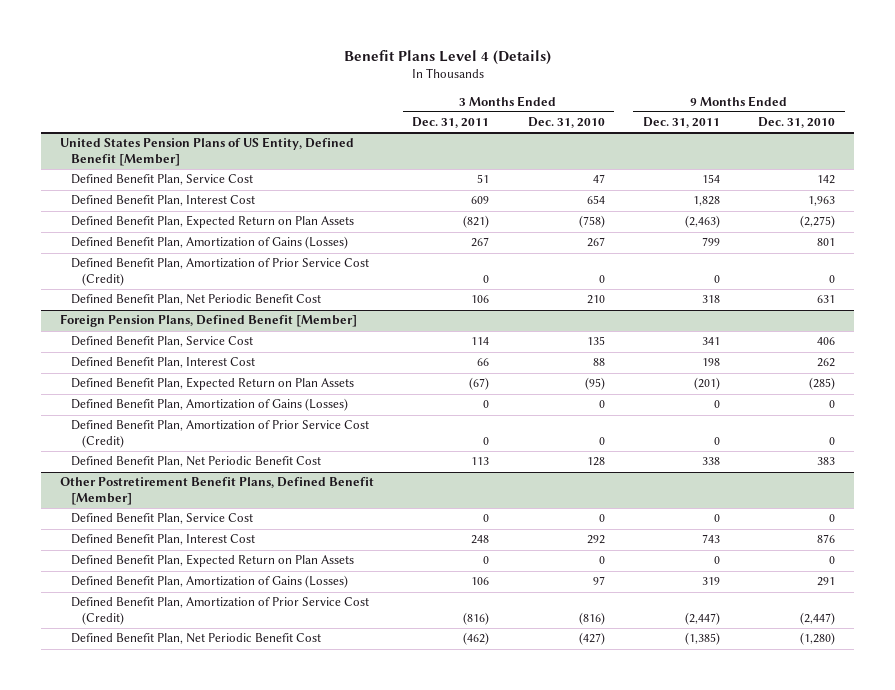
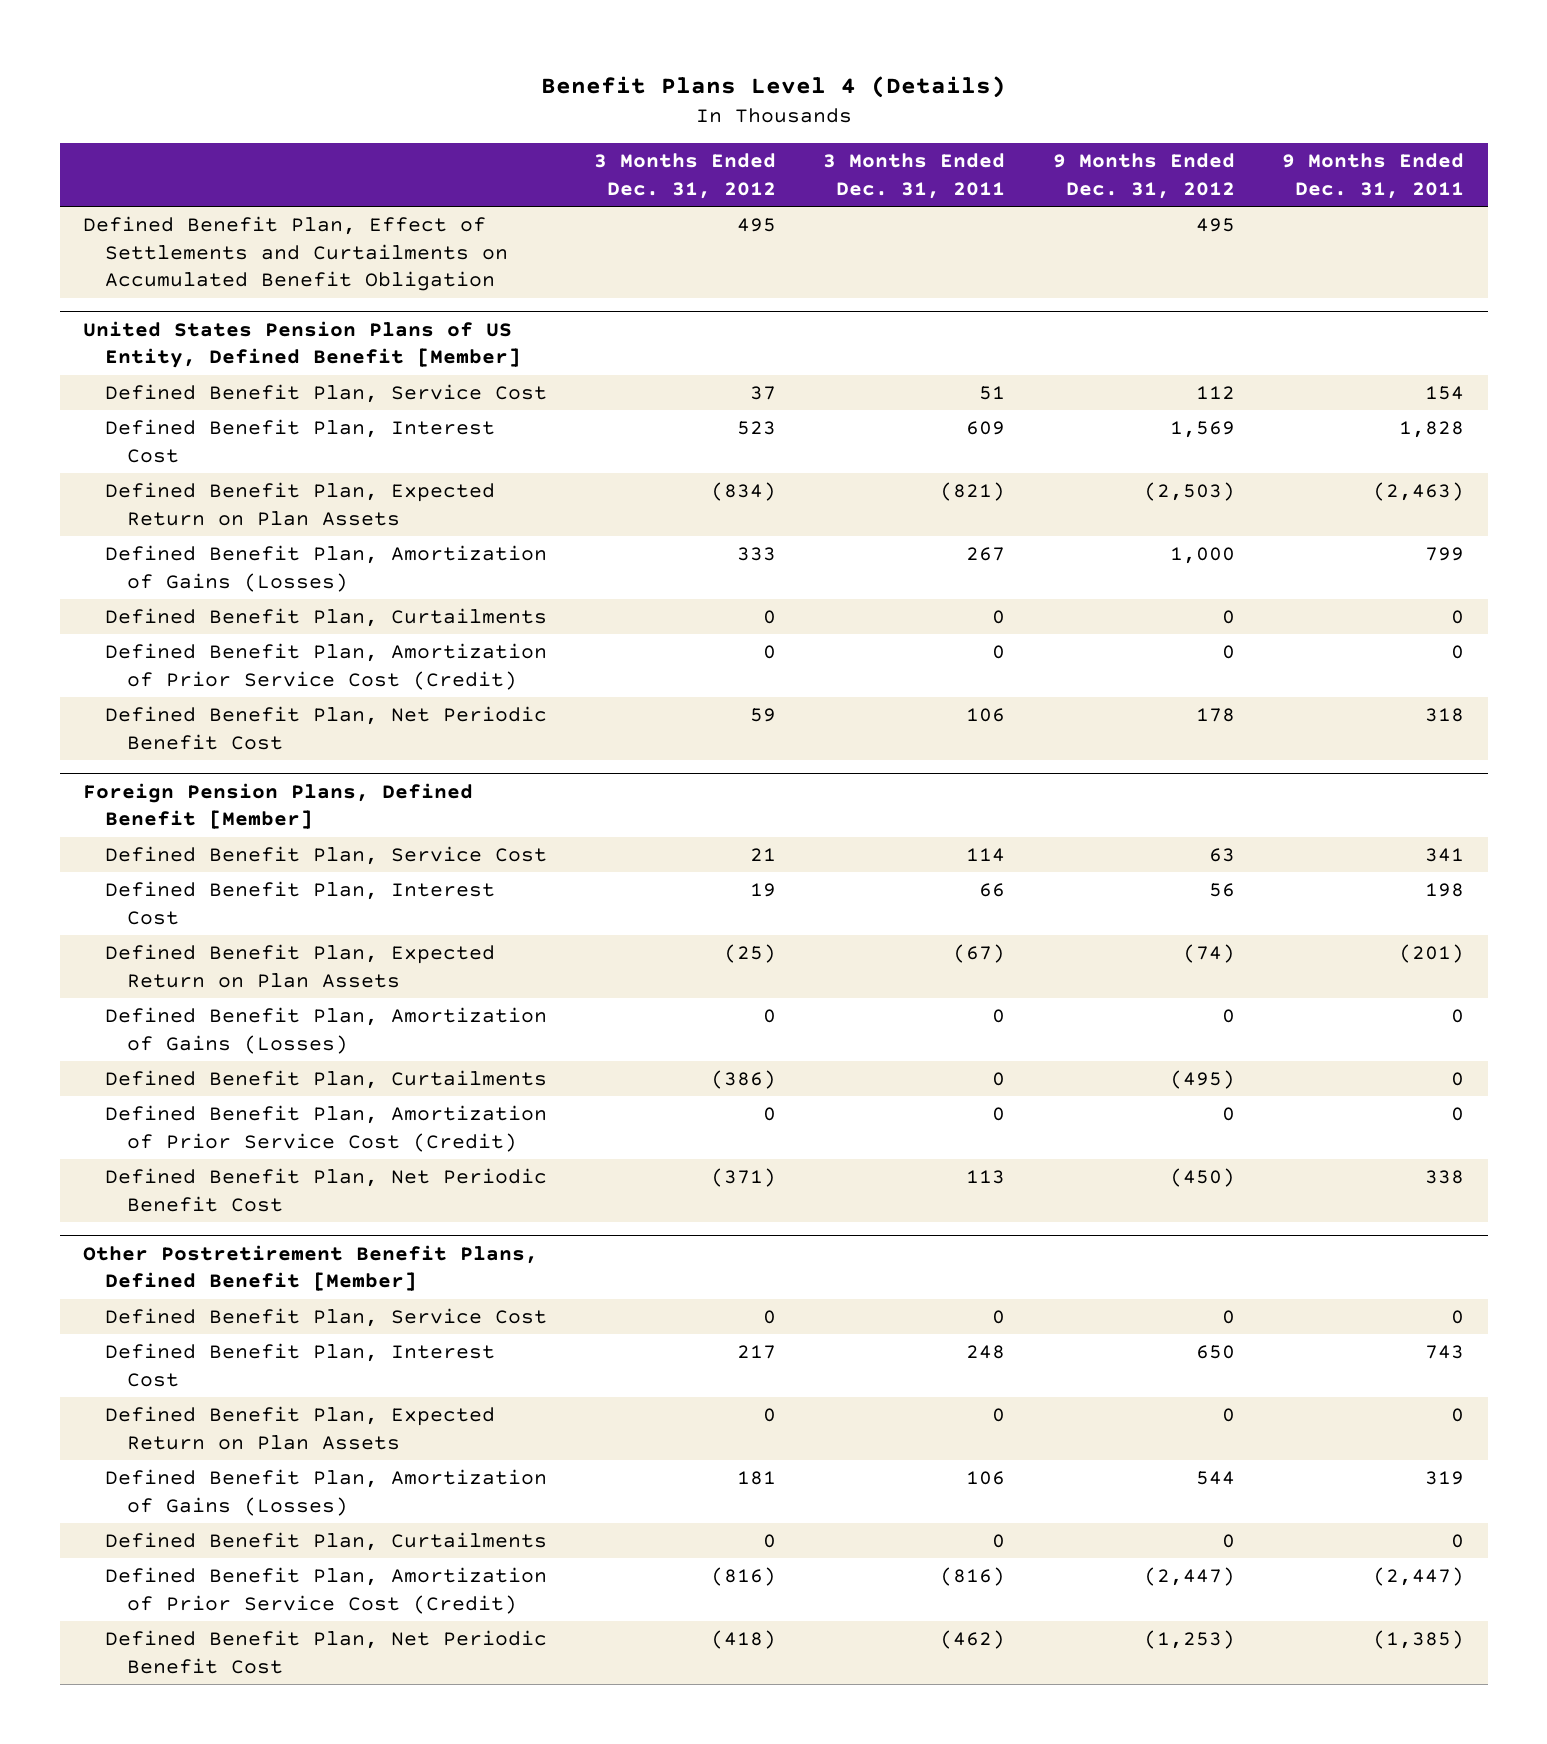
[527,117,605,129] Dec. 31, 2010 -> none
[758,117,836,129] Dec. 31, 2010 -> none
none -> [594,153,777,199] 3 Months Ended Dec. 31, 2012
none -> [1052,153,1235,199] 9 Months Ended Dec. 31, 2012
none -> [83,216,508,292] Defined Benefit Plan, Effect of Settlements and Curtailments on Accumulated Benefit Obligation
none -> [104,608,547,628] Defined Benefit Plan, Curtailments
none -> [104,1070,547,1090] Defined Benefit Plan, Curtailments
none -> [104,1532,547,1552] Defined Benefit Plan, Curtailments

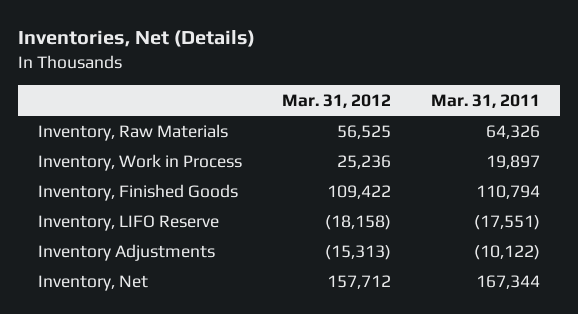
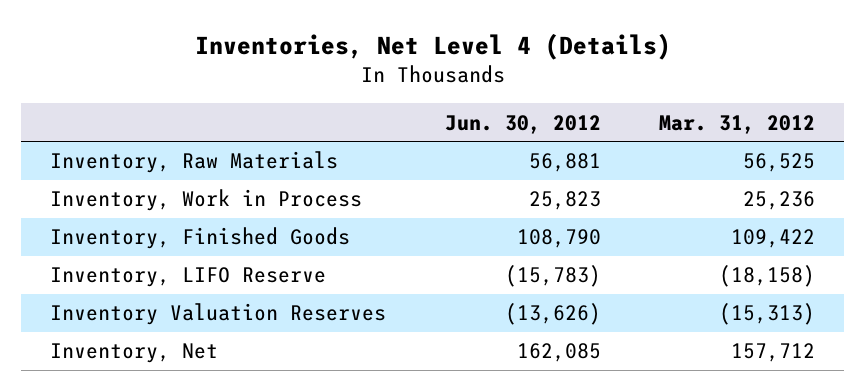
[17,30,255,48] Inventories, Net (Details) -> [194,32,671,60] Inventories, Net Level 4 (Details)
[430,93,540,108] Mar. 31, 2011 -> none
none -> [444,114,601,134] Jun. 30, 2012
[37,243,215,261] Inventory Adjustments -> [50,303,387,326] Inventory Valuation Reserves

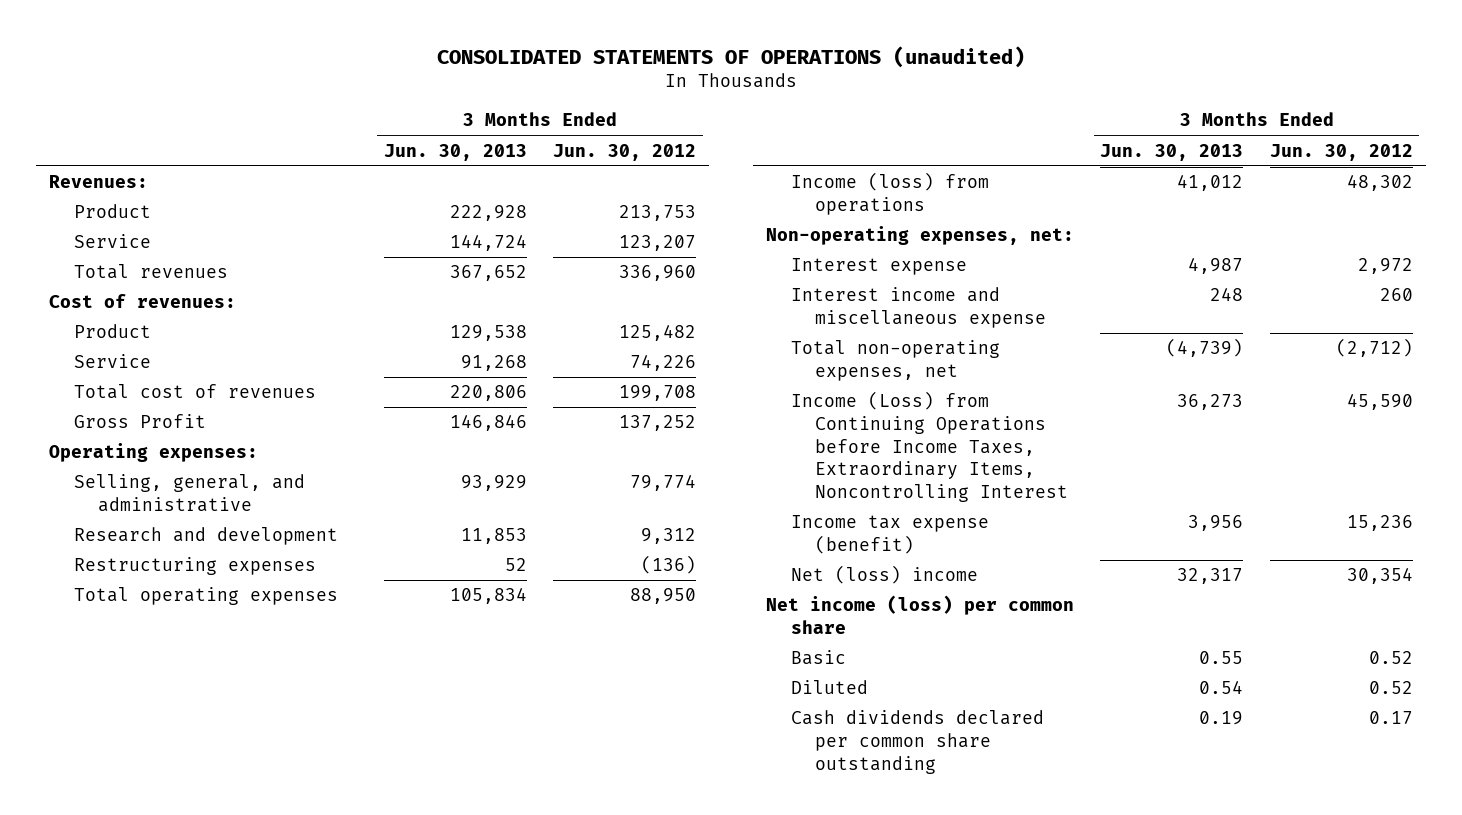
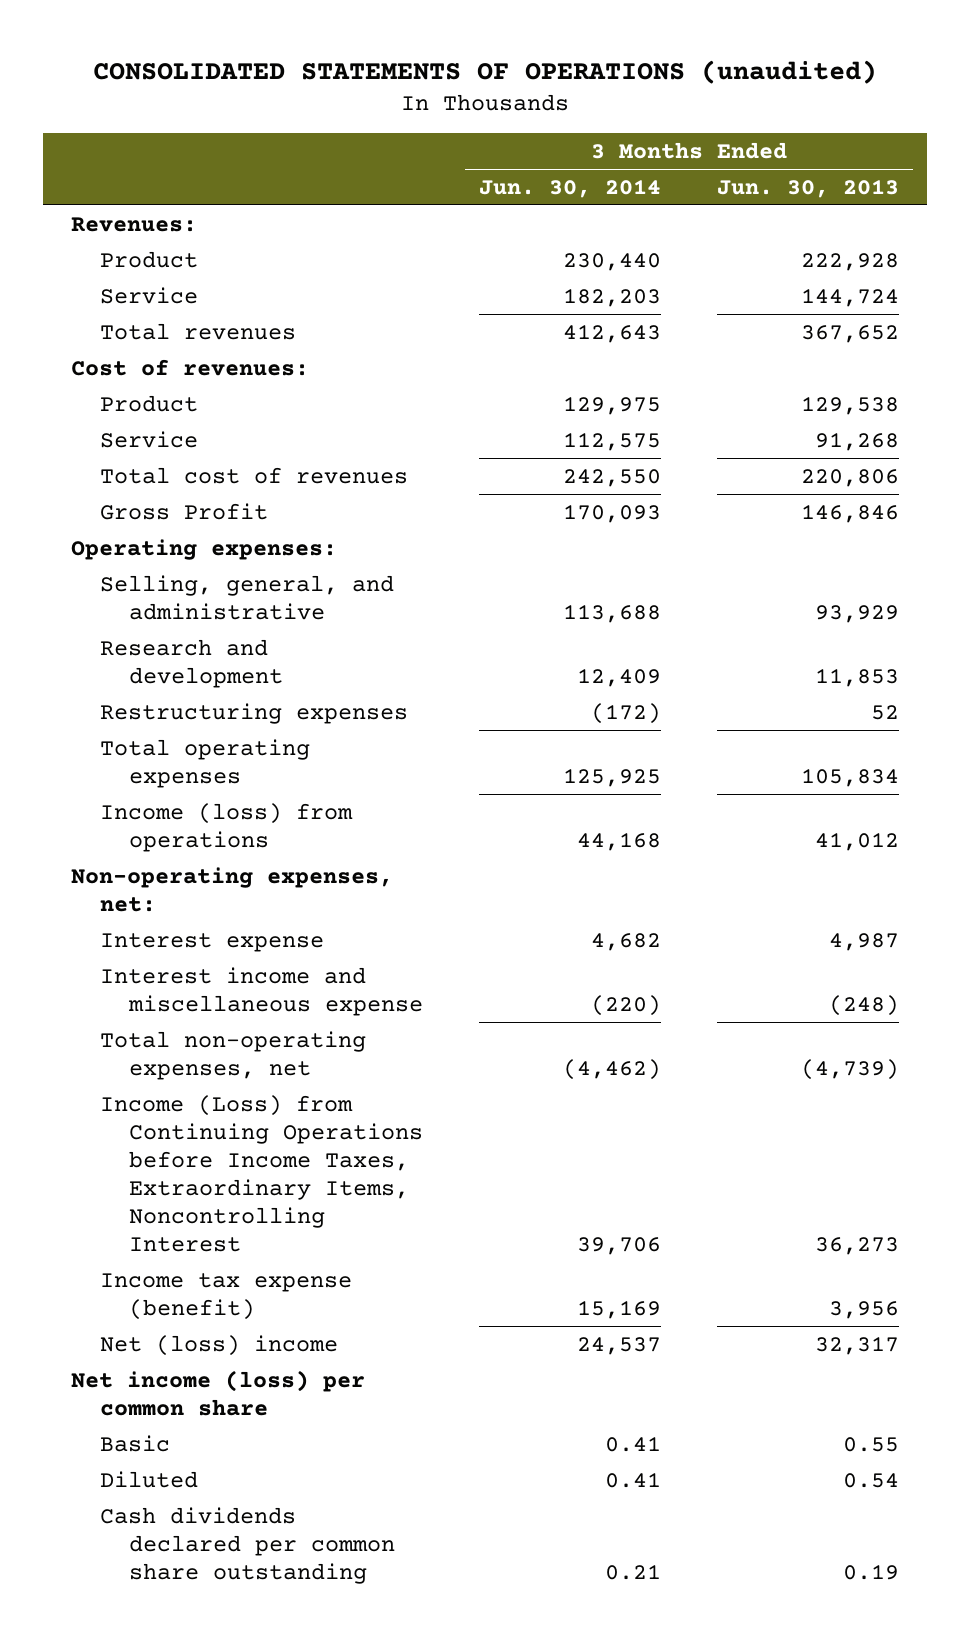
[552,143,696,161] Jun. 30, 2012 -> none
none -> [478,178,661,198] Jun. 30, 2014
[1210,287,1244,302] 248 -> [828,994,899,1016] (248)

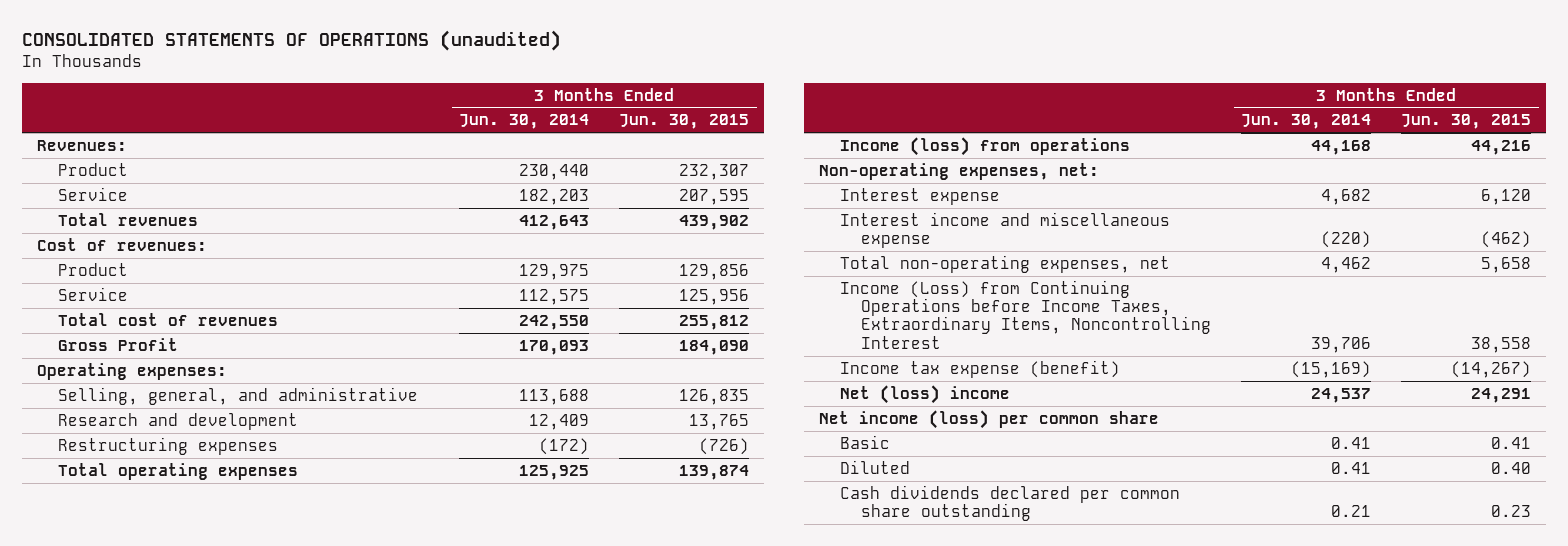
[716,178,899,198] Jun. 30, 2013 -> none
none -> [619,114,750,130] Jun. 30, 2015
[562,1058,661,1080] (4,462) -> [1321,256,1372,273] 4,462
[576,1299,661,1319] 15,169 -> [1291,360,1372,378] (15,169)

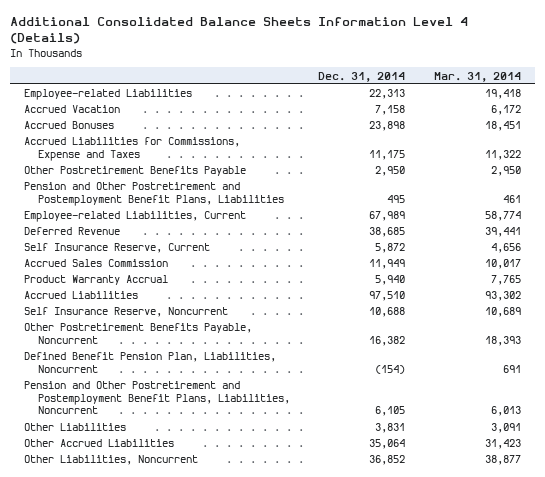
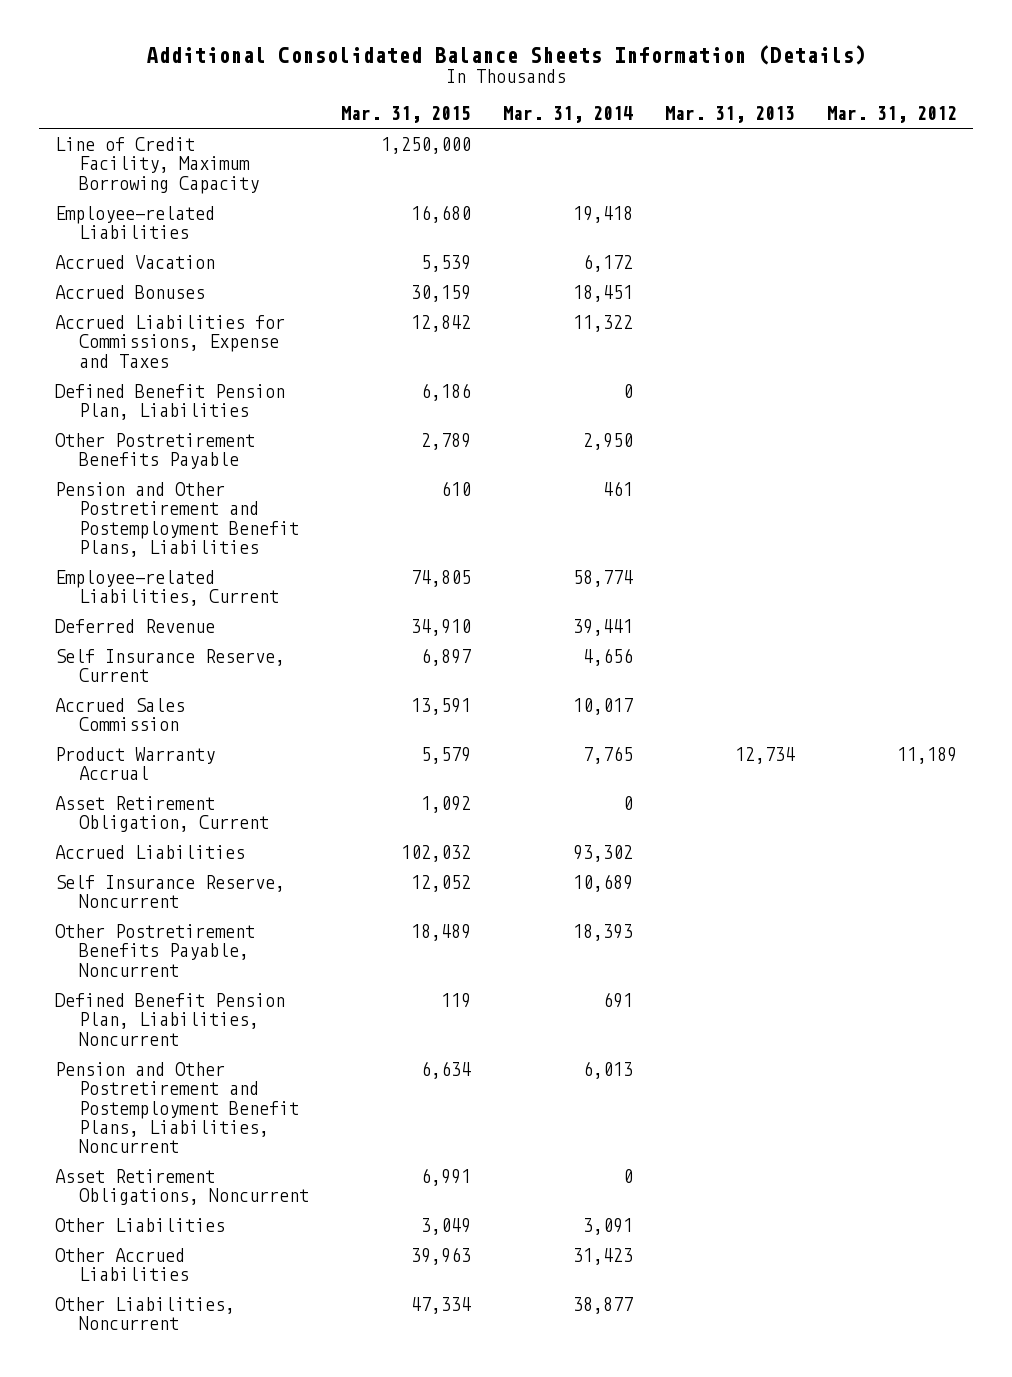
[9,17,468,45] Additional Consolidated Balance Sheets Information Level 4 (Details) -> [145,44,866,65] Additional Consolidated Balance Sheets Information (Details)
[318,71,406,82] Dec. 31, 2014 -> none
none -> [341,105,472,123] Mar. 31, 2015
none -> [664,105,795,123] Mar. 31, 2013
none -> [826,105,957,123] Mar. 31, 2012
none -> [55,137,260,194] Line of Credit Facility, Maximum Borrowing Capacity
none -> [55,384,286,421] Defined Benefit Pension Plan, Liabilities
none -> [55,796,270,833] Asset Retirement Obligation, Current
none -> [55,1169,310,1206] Asset Retirement Obligations, Noncurrent

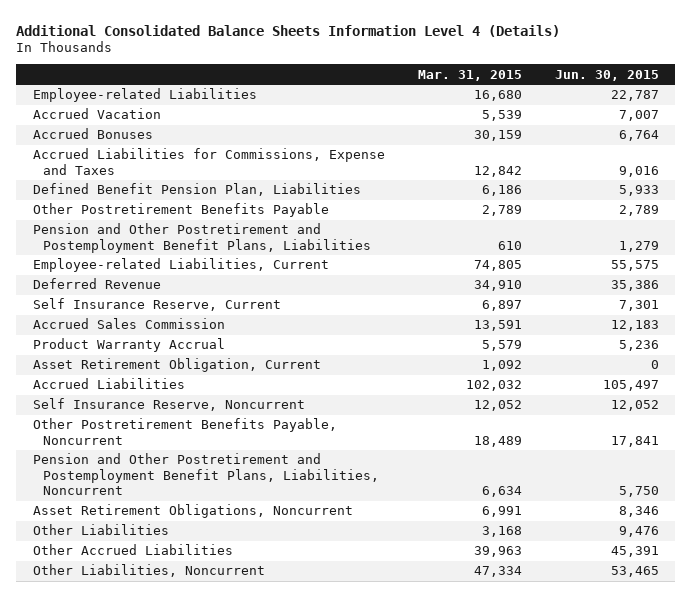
[145,44,866,65] Additional Consolidated Balance Sheets Information (Details) -> [16,24,561,37] Additional Consolidated Balance Sheets Information Level 4 (Details)
[502,105,633,123] Mar. 31, 2014 -> none
[664,105,795,123] Mar. 31, 2013 -> none
[826,105,957,123] Mar. 31, 2012 -> none
none -> [554,69,659,81] Jun. 30, 2015
[55,137,260,194] Line of Credit Facility, Maximum Borrowing Capacity -> none
[55,993,286,1046] Defined Benefit Pension Plan, Liabilities, Noncurrent -> none
[421,1218,472,1236] 3,049 -> [481,526,522,538] 3,168

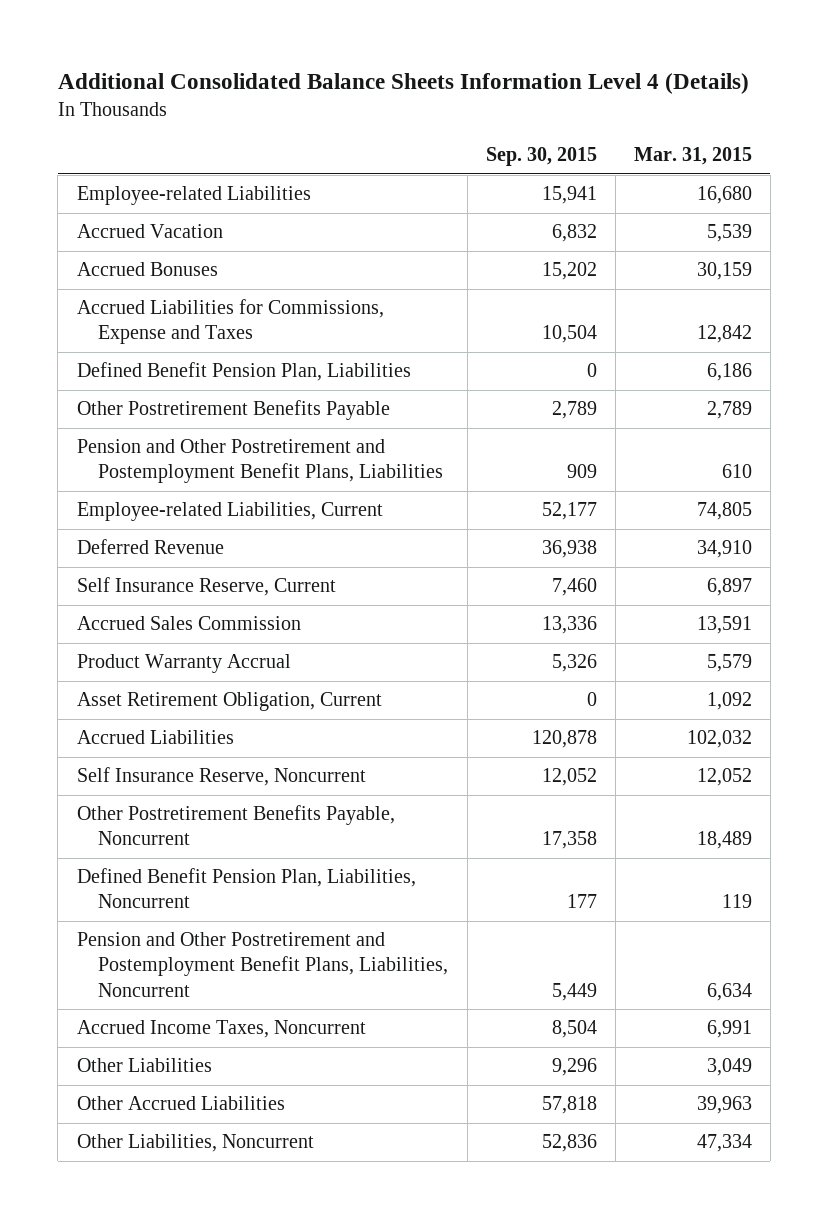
[554,69,659,81] Jun. 30, 2015 -> none
none -> [485,147,597,167] Sep. 30, 2015
none -> [76,868,416,909] Defined Benefit Pension Plan, Liabilities, Noncurrent
[32,504,353,519] Asset Retirement Obligations, Noncurrent -> [76,1020,366,1039] Accrued Income Taxes, Noncurrent
[481,526,522,538] 3,168 -> [706,1058,752,1077] 3,049

